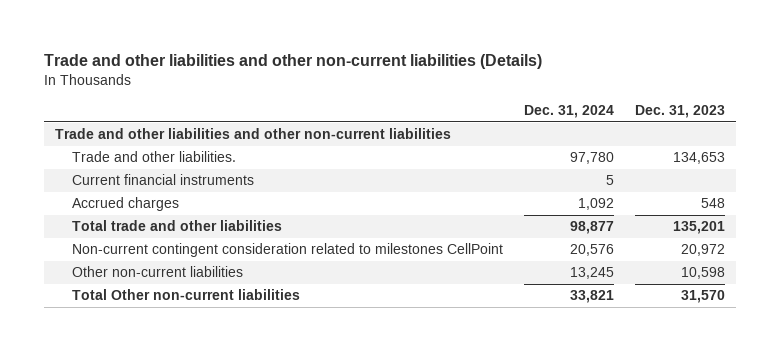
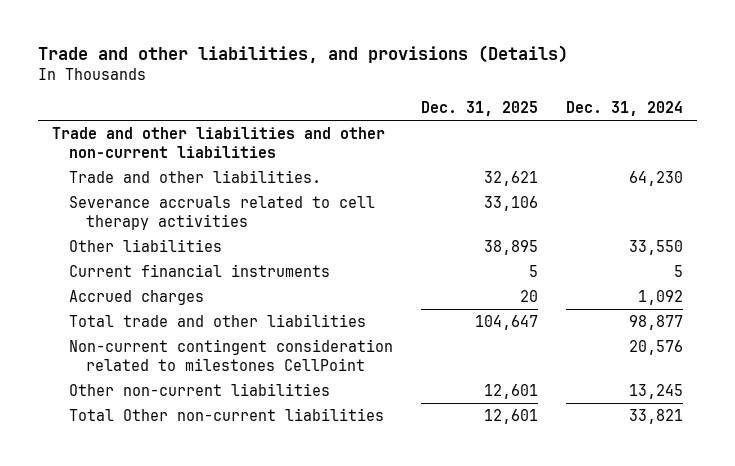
[44,54,543,70] Trade and other liabilities and other non-current liabilities (Details) -> [37,45,568,64] Trade and other liabilities, and provisions (Details)
[635,105,726,119] Dec. 31, 2023 -> none
none -> [420,101,538,117] Dec. 31, 2025
[570,152,615,165] 97,780 -> [629,170,684,186] 64,230
none -> [68,195,375,230] Severance accruals related to cell therapy activities
none -> [68,238,222,252] Other liabilities

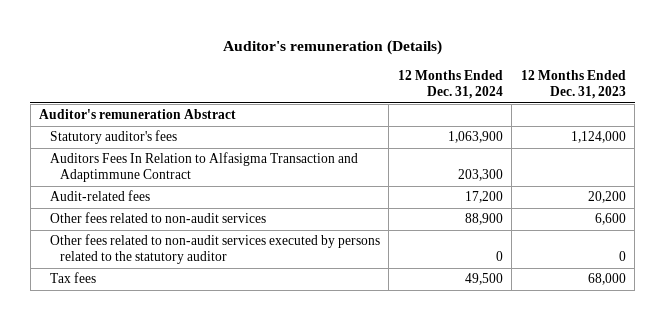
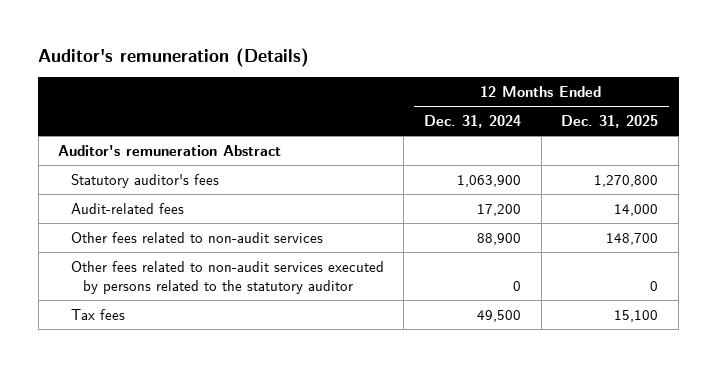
[520,70,626,100] 12 Months Ended Dec. 31, 2023 -> none
none -> [561,114,659,128] Dec. 31, 2025
[49,152,358,183] Auditors Fees In Relation to Alfasigma Transaction and Adaptimmune Contract -> none

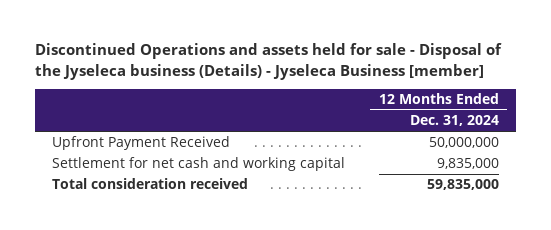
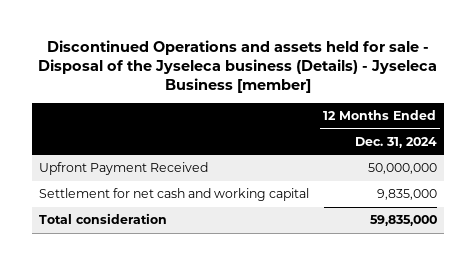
[51,178,248,190] Total consideration received -> [39,213,168,225] Total consideration

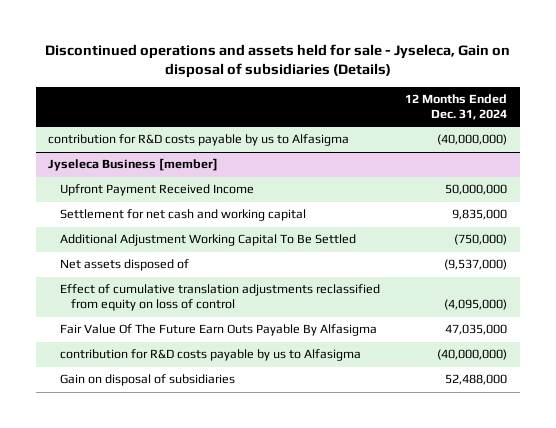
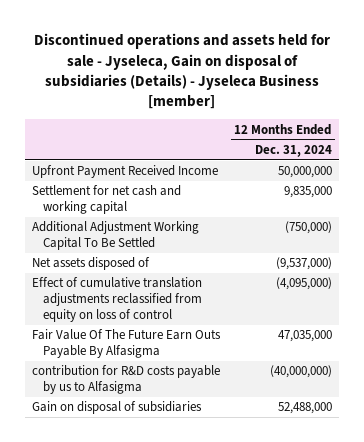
[44,43,510,79] Discontinued operations and assets held for sale - Jyseleca, Gain on disposal of subsidiaries (Details) -> [34,33,331,110] Discontinued operations and assets held for sale - Jyseleca, Gain on disposal of subsidiaries (Details) - Jyseleca Business [member]
[48,134,350,147] contribution for R&D costs payable by us to Alfasigma -> none
[48,158,219,172] Jyseleca Business [member] -> none

